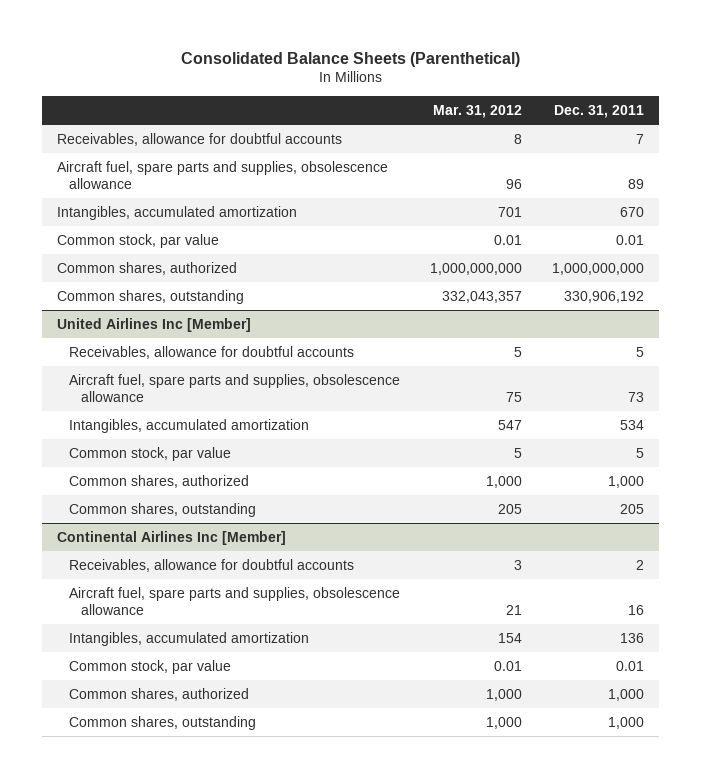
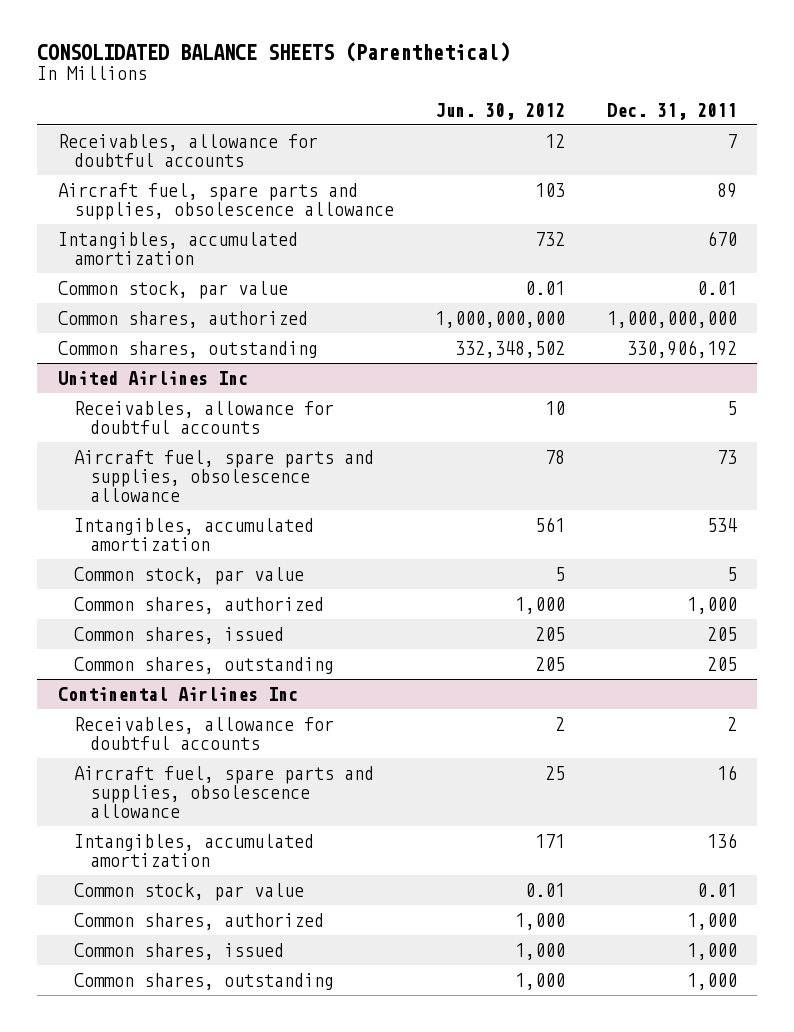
[180,51,520,67] Consolidated Balance Sheets (Parenthetical) -> [36,41,510,62] CONSOLIDATED BALANCE SHEETS (Parenthetical)
[433,105,523,119] Mar. 31, 2012 -> none
none -> [435,102,566,120] Jun. 30, 2012
[57,317,252,332] United Airlines Inc [Member] -> [57,370,248,385] United Airlines Inc
none -> [73,626,284,644] Common shares, issued
[57,530,287,545] Continental Airlines Inc [Member] -> [57,686,298,701] Continental Airlines Inc
none -> [73,942,284,960] Common shares, issued

